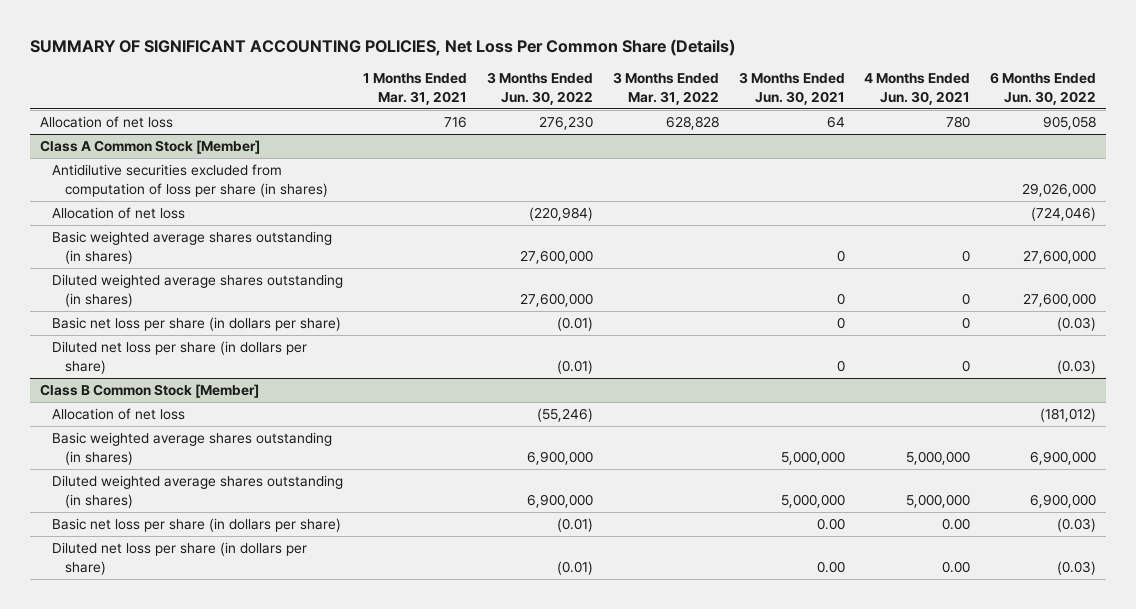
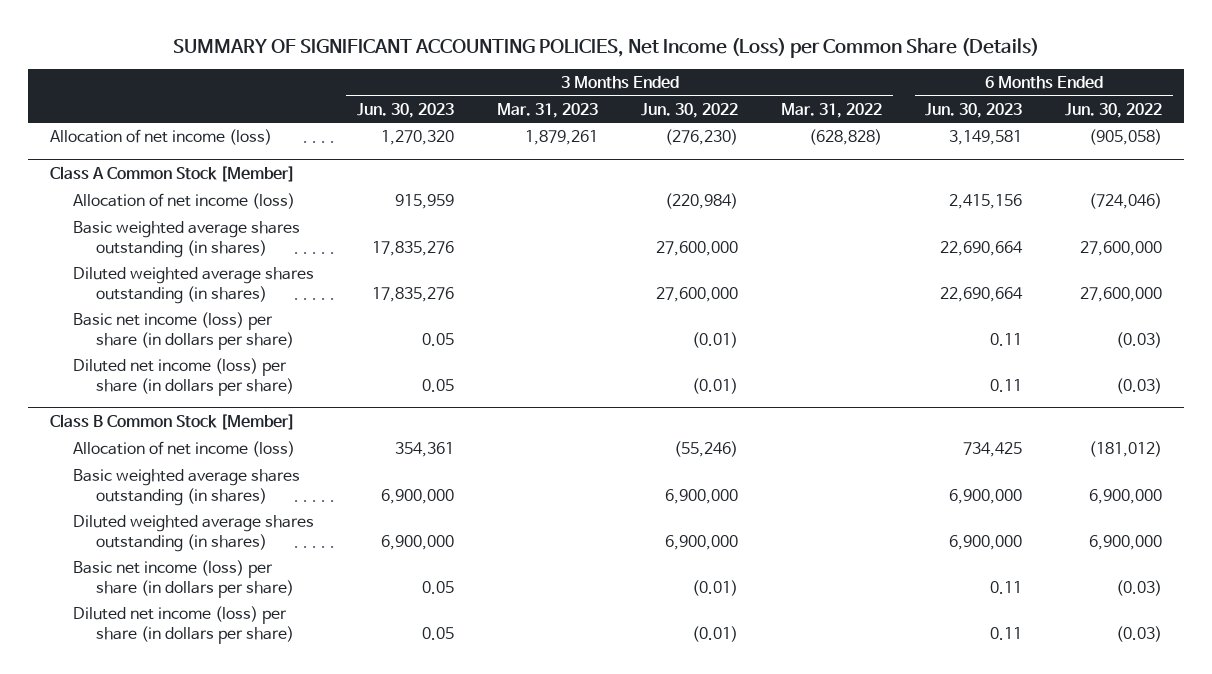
[29,38,735,56] SUMMARY OF SIGNIFICANT ACCOUNTING POLICIES, Net Loss Per Common Share (Details) -> [173,37,1040,58] SUMMARY OF SIGNIFICANT ACCOUNTING POLICIES, Net Income (Loss) per Common Share (Details)
[363,73,468,105] 1 Months Ended Mar. 31, 2021 -> none
[738,72,845,105] 3 Months Ended Jun. 30, 2021 -> none
[864,73,971,105] 4 Months Ended Jun. 30, 2021 -> none
none -> [356,102,454,118] Jun. 30, 2023
none -> [497,102,599,118] Mar. 31, 2023
none -> [925,102,1023,118] Jun. 30, 2023
[39,116,173,129] Allocation of net loss -> [49,129,272,146] Allocation of net income (loss)
[538,116,593,131] 276,230 -> [665,129,739,146] (276,230)
[665,116,719,131] 628,828 -> [809,129,883,146] (628,828)
[1043,116,1097,131] 905,058 -> [1089,129,1163,146] (905,058)
[52,164,328,197] Antidilutive securities excluded from computation of loss per share (in shares) -> none
[52,207,186,220] Allocation of net loss -> [72,193,295,210] Allocation of net income (loss)
[52,317,342,332] Basic net loss per share (in dollars per share) -> [72,312,294,350] Basic net income (loss) per share (in dollars per share)
[52,341,308,374] Diluted net loss per share (in dollars per share) -> [72,358,294,396] Diluted net income (loss) per share (in dollars per share)
[52,408,186,421] Allocation of net loss -> [72,441,295,458] Allocation of net income (loss)
[52,518,342,533] Basic net loss per share (in dollars per share) -> [72,560,294,598] Basic net income (loss) per share (in dollars per share)
[52,542,308,575] Diluted net loss per share (in dollars per share) -> [72,606,294,644] Diluted net income (loss) per share (in dollars per share)

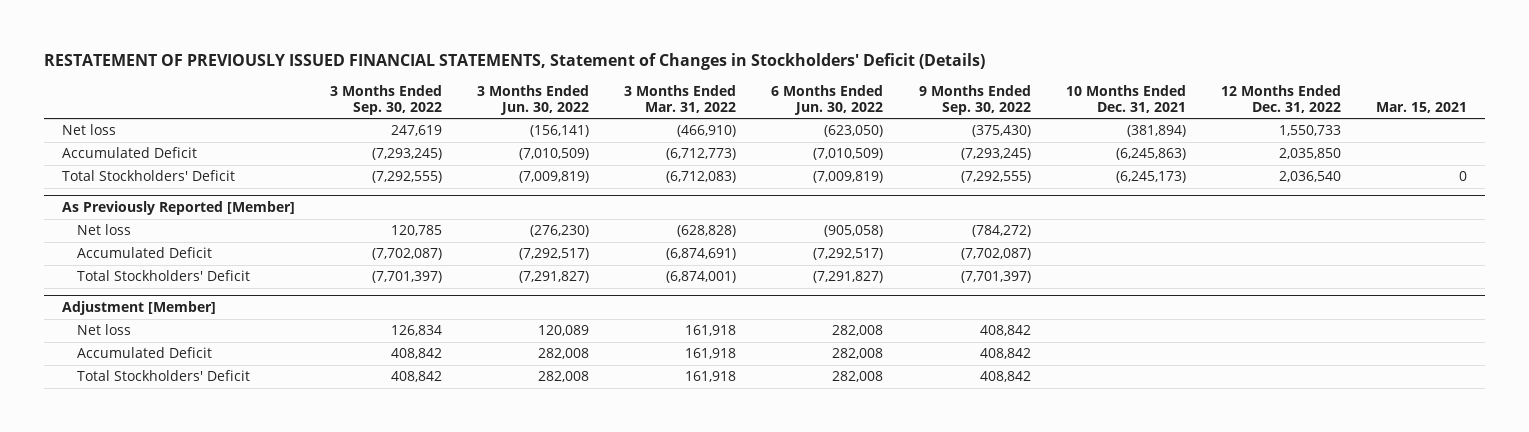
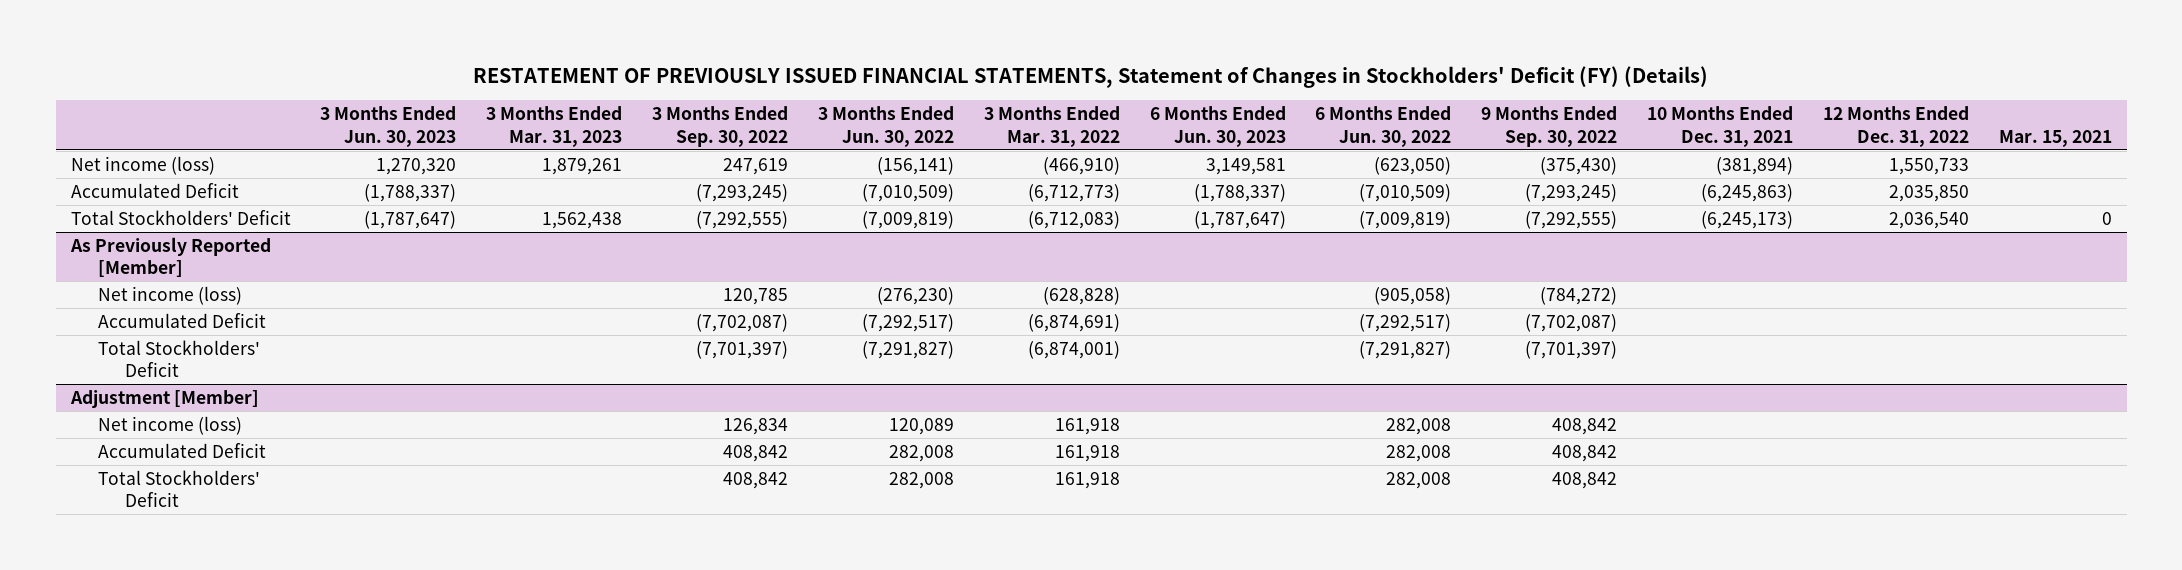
[44,52,986,70] RESTATEMENT OF PREVIOUSLY ISSUED FINANCIAL STATEMENTS, Statement of Changes in Stockholders' Deficit (Details) -> [473,65,1709,88] RESTATEMENT OF PREVIOUSLY ISSUED FINANCIAL STATEMENTS, Statement of Changes in Stockholders' Deficit (FY) (Details)
none -> [320,106,457,147] 3 Months Ended Jun. 30, 2023
none -> [486,106,623,147] 3 Months Ended Mar. 31, 2023
none -> [1149,106,1286,147] 6 Months Ended Jun. 30, 2023
[61,124,116,136] Net loss -> [70,155,215,175] Net income (loss)
[77,224,132,236] Net loss -> [97,285,242,305] Net income (loss)
[77,324,132,336] Net loss -> [97,415,242,435] Net income (loss)

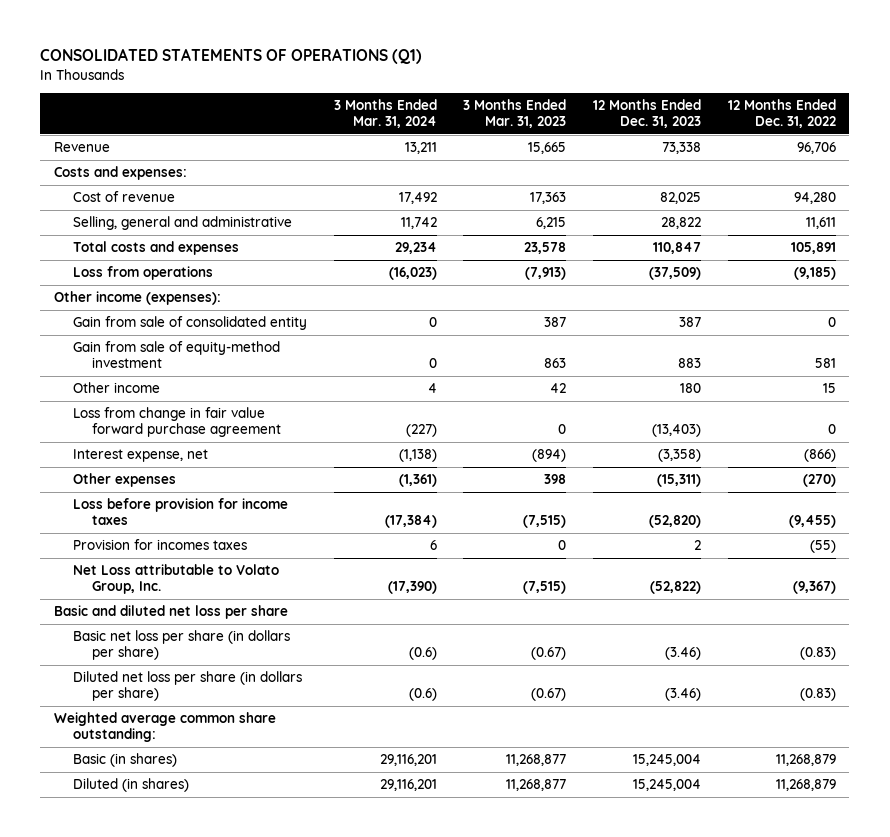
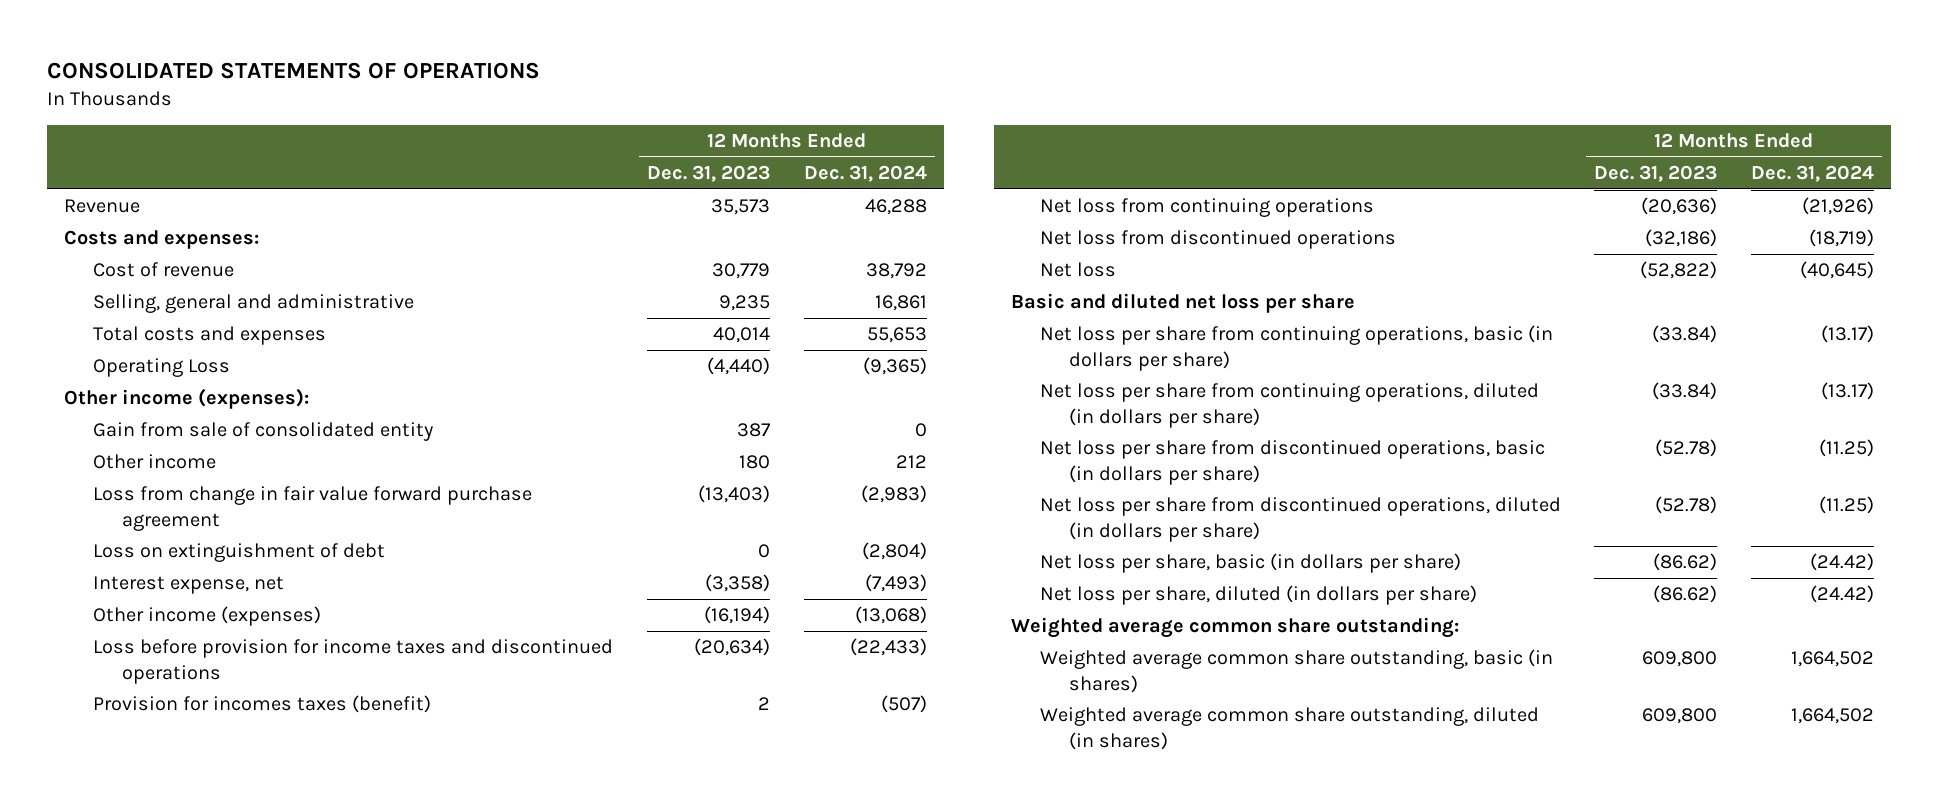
[40,48,423,65] CONSOLIDATED STATEMENTS OF OPERATIONS (Q1) -> [46,62,540,80] CONSOLIDATED STATEMENTS OF OPERATIONS
[333,99,437,129] 3 Months Ended Mar. 31, 2024 -> none
[463,99,567,129] 3 Months Ended Mar. 31, 2023 -> none
[727,99,836,129] 12 Months Ended Dec. 31, 2022 -> none
none -> [803,165,927,183] Dec. 31, 2024
[662,142,702,155] 73,338 -> [711,199,771,216] 35,573
[660,192,702,205] 82,025 -> [712,263,771,280] 30,779
[661,217,702,230] 28,822 -> [719,295,771,312] 9,235
[653,242,702,255] 110,847 -> [713,327,771,344] 40,014
[72,266,213,281] Loss from operations -> [92,358,230,378] Operating Loss
[649,267,702,281] (37,509) -> [707,357,771,376] (4,440)
[72,341,280,369] Gain from sale of equity-method investment -> none
none -> [92,543,385,563] Loss on extinguishment of debt
[72,473,176,488] Other expenses -> [92,606,321,627] Other income (expenses)
[657,474,702,488] (15,311) -> [704,606,771,625] (16,194)
[72,498,288,526] Loss before provision for income taxes -> [92,639,613,684] Loss before provision for income taxes and discontinued operations
[649,515,702,529] (52,820) -> [694,638,771,657] (20,634)
[72,539,247,551] Provision for incomes taxes -> [92,695,431,714] Provision for incomes taxes (benefit)
none -> [1039,198,1374,218] Net loss from continuing operations
none -> [1039,230,1396,250] Net loss from discontinued operations
[72,564,279,595] Net Loss attributable to Volato Group, Inc. -> [1039,262,1116,278] Net loss
none -> [1039,325,1553,371] Net loss per share from continuing operations, basic (in dollars per share)
none -> [1039,383,1539,428] Net loss per share from continuing operations, diluted (in dollars per share)
none -> [1039,440,1545,485] Net loss per share from discontinued operations, basic (in dollars per share)
none -> [1039,497,1561,542] Net loss per share from discontinued operations, diluted (in dollars per share)
[72,630,290,661] Basic net loss per share (in dollars per share) -> [1039,553,1461,574] Net loss per share, basic (in dollars per share)
[665,647,702,661] (3.46) -> [1653,553,1718,572] (86.62)
[72,671,302,702] Diluted net loss per share (in dollars per share) -> [1039,585,1477,606] Net loss per share, diluted (in dollars per share)
[665,688,702,702] (3.46) -> [1653,585,1718,604] (86.62)
[72,753,177,768] Basic (in shares) -> [1039,649,1553,693] Weighted average common share outstanding, basic (in shares)
[633,754,702,767] 15,245,004 -> [1642,651,1718,668] 609,800
[72,778,189,793] Diluted (in shares) -> [1039,707,1539,750] Weighted average common share outstanding, diluted (in shares)
[633,779,702,792] 15,245,004 -> [1642,708,1718,725] 609,800

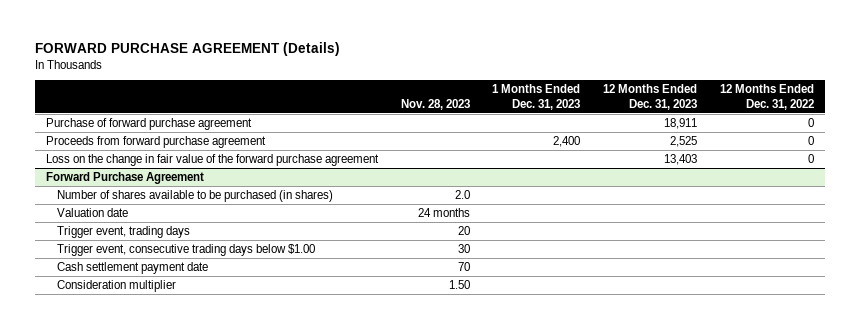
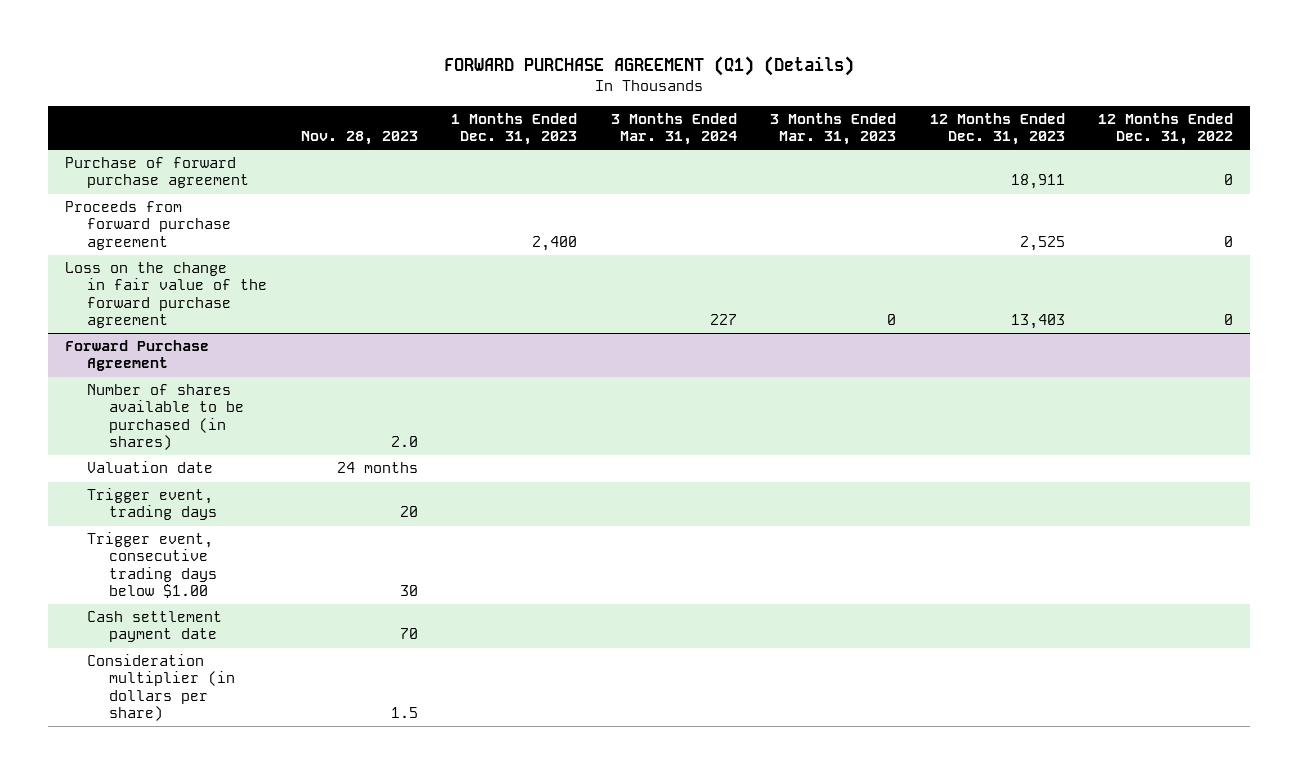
[34,41,340,56] FORWARD PURCHASE AGREEMENT (Details) -> [444,56,855,77] FORWARD PURCHASE AGREEMENT (Q1) (Details)
none -> [610,113,737,146] 3 Months Ended Mar. 31, 2024
none -> [770,113,897,146] 3 Months Ended Mar. 31, 2023
[57,279,177,292] Consideration multiplier -> [87,654,236,721] Consideration multiplier (in dollars per share)
[448,279,470,289] 1.50 -> [390,706,418,718] 1.5

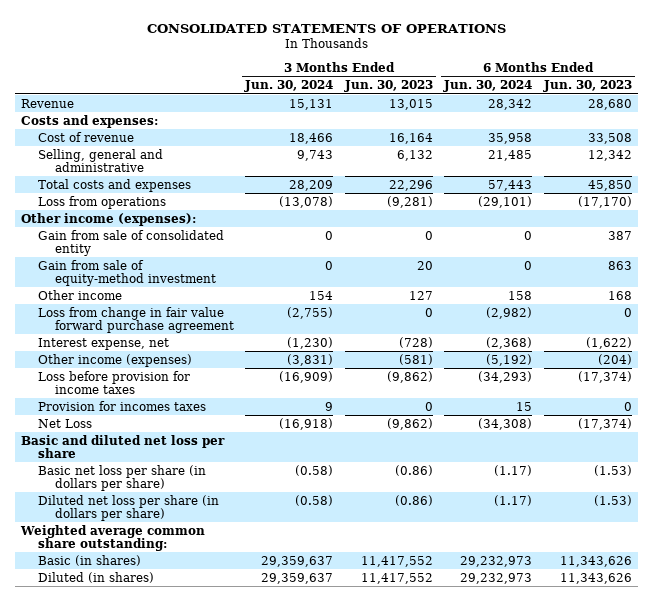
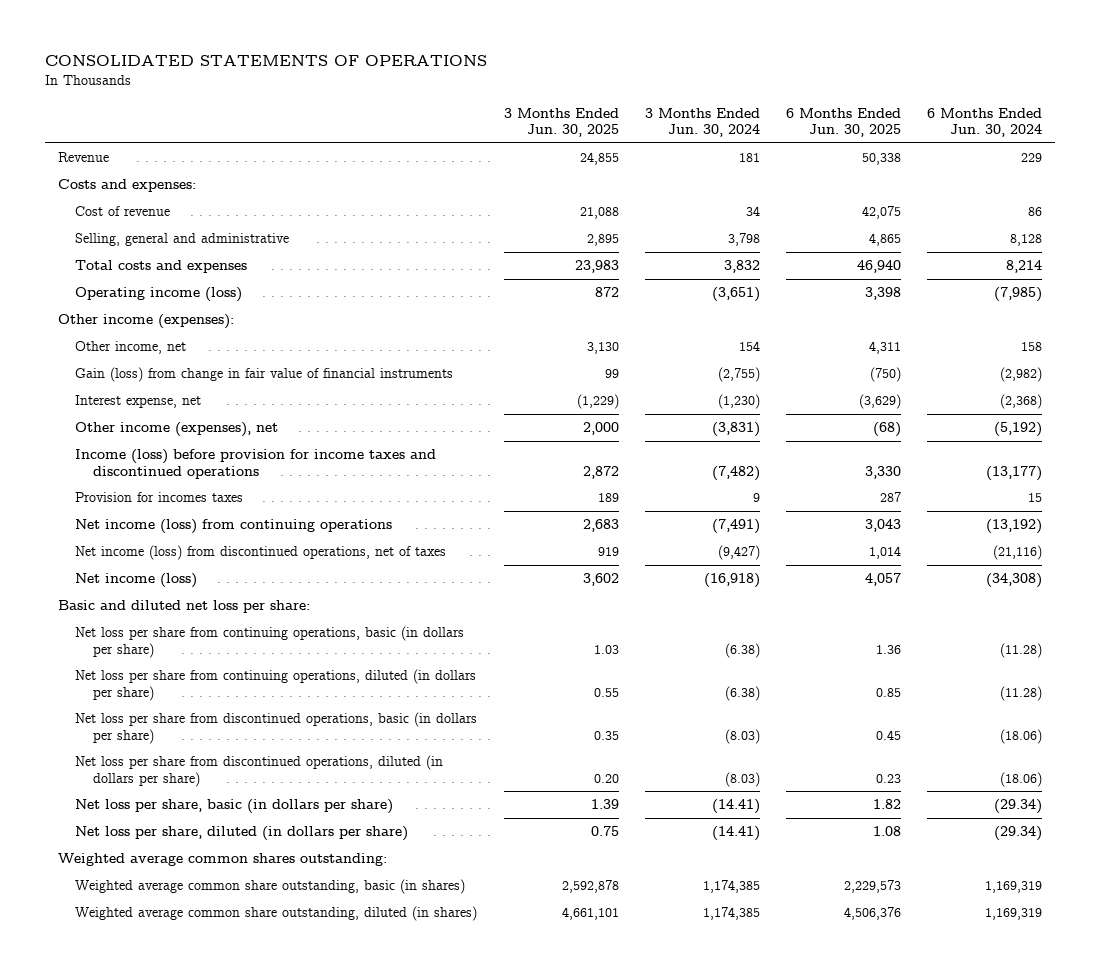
[343,80,433,93] Jun. 30, 2023 -> none
[542,80,632,93] Jun. 30, 2023 -> none
none -> [503,107,619,138] 3 Months Ended Jun. 30, 2025
none -> [786,107,902,138] 6 Months Ended Jun. 30, 2025
[289,98,334,110] 15,131 -> [738,153,760,163] 181
[488,98,533,110] 28,342 -> [1021,153,1043,163] 229
[289,132,334,144] 18,466 -> [745,206,760,217] 34
[488,132,533,144] 35,958 -> [1028,207,1043,217] 86
[297,149,334,161] 9,743 -> [727,233,760,247] 3,798
[488,149,533,161] 21,485 -> [1010,234,1043,247] 8,128
[289,179,334,191] 28,209 -> [723,260,760,274] 3,832
[488,179,533,191] 57,443 -> [1006,260,1043,274] 8,214
[37,195,166,209] Loss from operations -> [75,287,243,303] Operating income (loss)
[279,195,334,208] (13,078) -> [711,287,760,303] (3,651)
[478,195,533,208] (29,101) -> [994,287,1043,303] (7,985)
[37,229,224,256] Gain from sale of consolidated entity -> none
[37,259,216,286] Gain from sale of equity-method investment -> none
[37,289,122,300] Other income -> [75,341,187,355] Other income, net
[37,306,234,333] Loss from change in fair value forward purchase agreement -> [75,367,454,383] Gain (loss) from change in fair value of financial instruments
[37,353,192,367] Other income (expenses) -> [75,422,279,438] Other income (expenses), net
[37,370,190,394] Loss before provision for income taxes -> [75,449,437,479] Income (loss) before provision for income taxes and discontinued operations
[279,370,334,383] (16,909) -> [711,465,760,481] (7,482)
[478,370,533,383] (34,293) -> [986,465,1043,481] (13,177)
none -> [75,519,393,535] Net income (loss) from continuing operations
none -> [75,545,447,561] Net income (loss) from discontinued operations, net of taxes
[37,418,92,428] Net Loss -> [75,573,198,589] Net income (loss)
[21,434,226,458] Basic and diluted net loss per share -> [57,600,310,614] Basic and diluted net loss per share:
none -> [75,626,465,658] Net loss per share from continuing operations, basic (in dollars per share)
none -> [75,669,477,701] Net loss per share from continuing operations, diluted (in dollars per share)
none -> [75,712,478,744] Net loss per share from discontinued operations, basic (in dollars per share)
none -> [75,755,444,787] Net loss per share from discontinued operations, diluted (in dollars per share)
[37,464,206,491] Basic net loss per share (in dollars per share) -> [75,799,394,815] Net loss per share, basic (in dollars per share)
[295,464,334,476] (0.58) -> [711,799,760,815] (14.41)
[494,464,533,476] (1.17) -> [994,799,1043,815] (29.34)
[37,494,219,521] Diluted net loss per share (in dollars per share) -> [75,826,409,842] Net loss per share, diluted (in dollars per share)
[295,494,334,506] (0.58) -> [711,826,760,842] (14.41)
[494,494,533,506] (1.17) -> [994,826,1043,842] (29.34)
[20,524,206,551] Weighted average common share outstanding: -> [57,853,387,867] Weighted average common shares outstanding:
[37,554,141,566] Basic (in shares) -> [75,879,466,895] Weighted average common share outstanding, basic (in shares)
[261,555,334,567] 29,359,637 -> [702,880,760,894] 1,174,385
[460,555,533,567] 29,232,973 -> [985,881,1043,894] 1,169,319
[37,571,154,583] Diluted (in shares) -> [75,906,478,922] Weighted average common share outstanding, diluted (in shares)
[261,572,334,584] 29,359,637 -> [702,907,760,921] 1,174,385
[460,572,533,584] 29,232,973 -> [985,908,1043,921] 1,169,319

